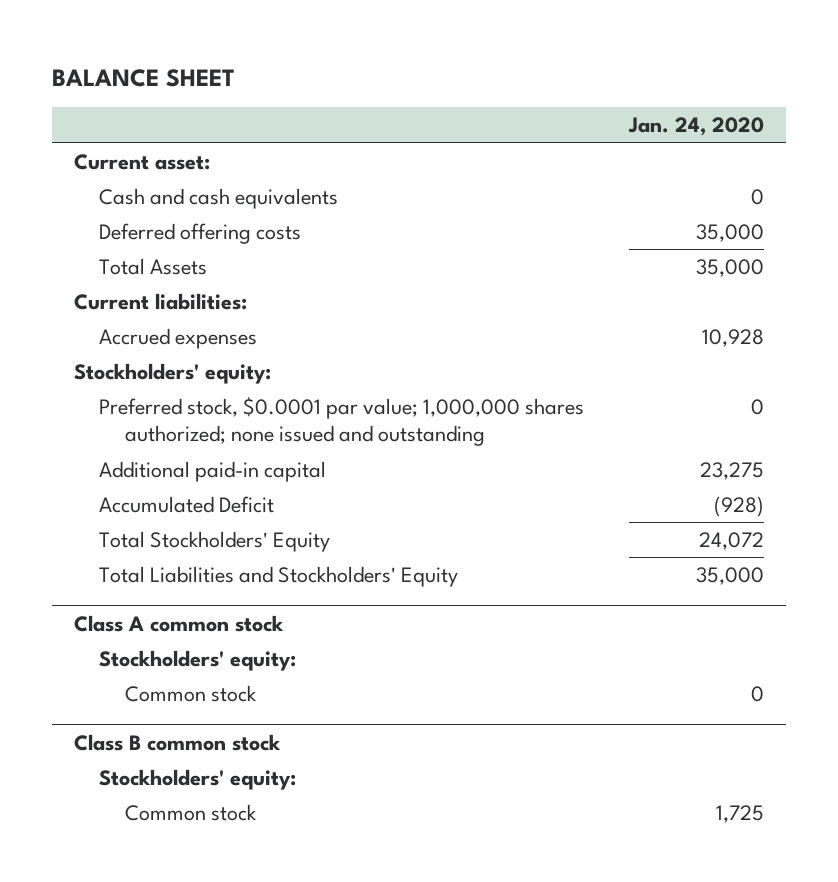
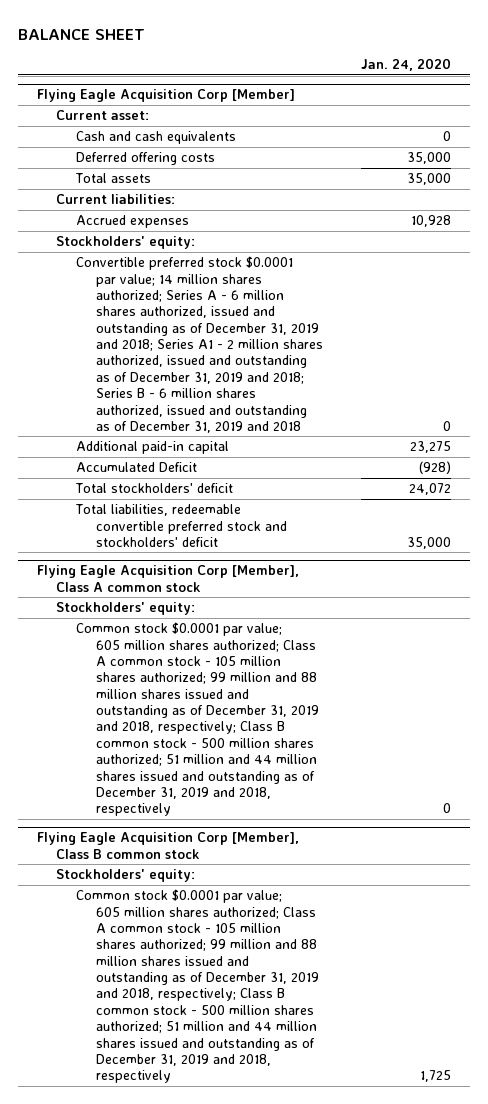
none -> [36,89,295,103] Flying Eagle Acquisition Corp [Member]
[99,257,208,275] Total Assets -> [74,173,151,184] Total assets
[99,396,585,447] Preferred stock, $0.0001 par value; 1,000,000 shares authorized; none issued and outstanding -> [75,256,323,433] Convertible preferred stock $0.0001 par value; 14 million shares authorized; Series A - 6 million shares authorized, issued and outstanding as of December 31, 2019 and 2018; Series A1 - 2 million shares authorized, issued and outstanding as of December 31, 2019 and 2018; Series B - 6 million shares authorized, issued and outstanding as of December 31, 2019 and 2018
[74,614,285,632] Class A common stock -> none
[99,530,331,552] Total Stockholders' Equity -> [74,483,233,494] Total stockholders' deficit
[99,565,459,587] Total Liabilities and Stockholders' Equity -> [74,504,287,547] Total liabilities, redeemable convertible preferred stock and stockholders' deficit
none -> [36,565,299,592] Flying Eagle Acquisition Corp [Member], Class A common stock
[74,733,282,751] Class B common stock -> none
[124,684,257,702] Common stock -> [75,622,319,817] Common stock $0.0001 par value; 605 million shares authorized; Class A common stock - 105 million shares authorized; 99 million and 88 million shares issued and outstanding as of December 31, 2019 and 2018, respectively; Class B common stock - 500 million shares authorized; 51 million and 44 million shares issued and outstanding as of December 31, 2019 and 2018, respectively
none -> [36,832,299,859] Flying Eagle Acquisition Corp [Member], Class B common stock
[124,803,257,821] Common stock -> [75,889,319,1084] Common stock $0.0001 par value; 605 million shares authorized; Class A common stock - 105 million shares authorized; 99 million and 88 million shares issued and outstanding as of December 31, 2019 and 2018, respectively; Class B common stock - 500 million shares authorized; 51 million and 44 million shares issued and outstanding as of December 31, 2019 and 2018, respectively

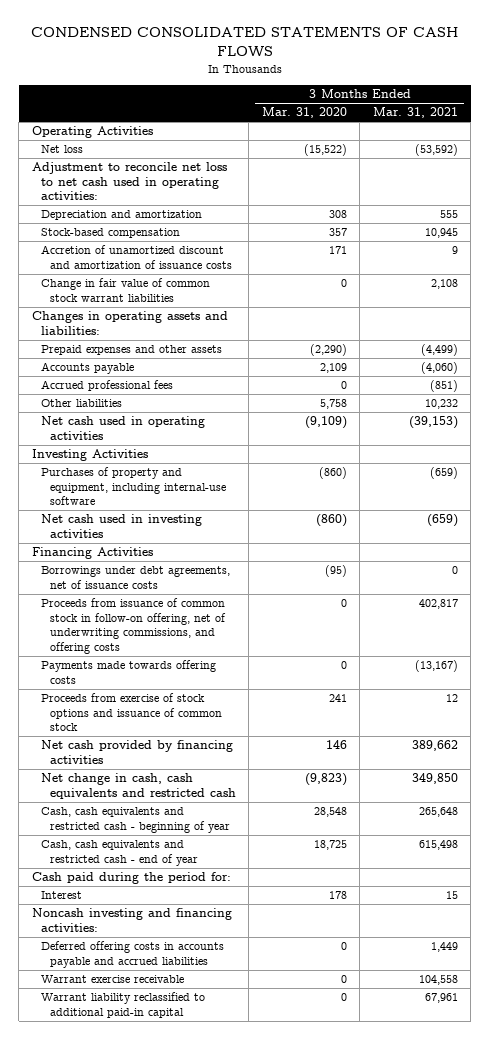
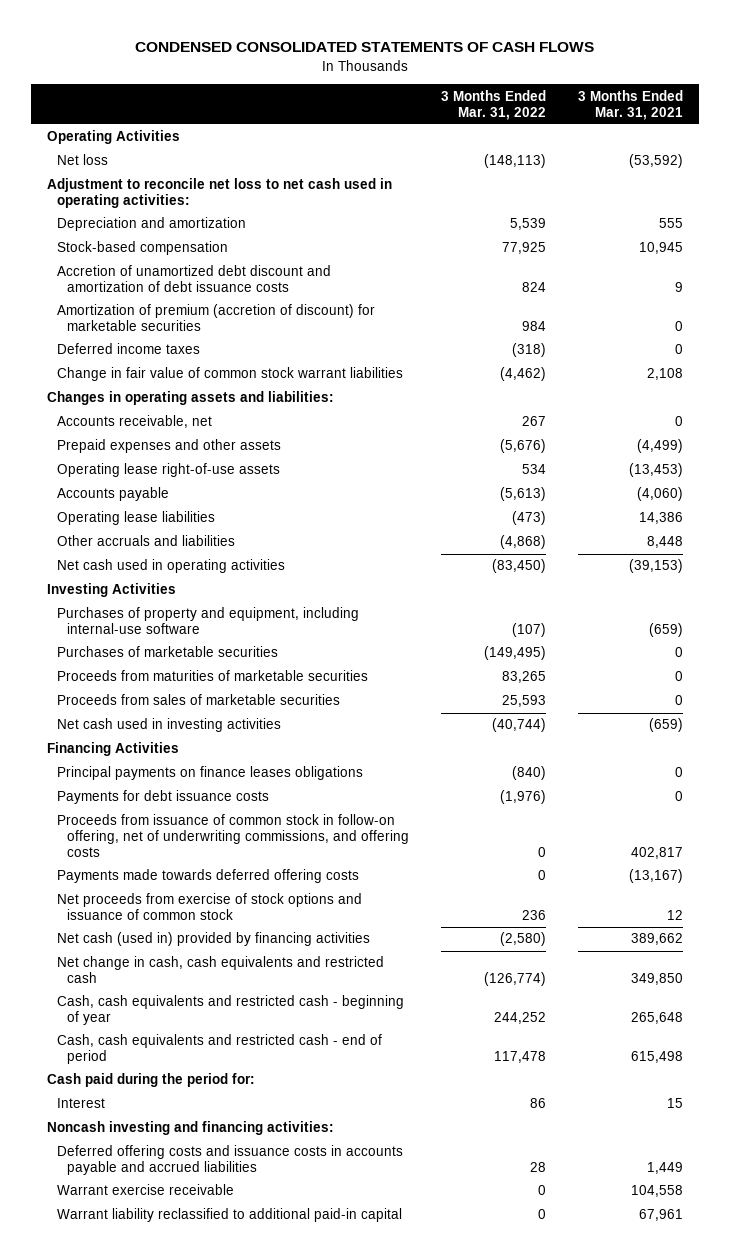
[261,107,347,119] Mar. 31, 2020 -> none
none -> [440,89,546,120] 3 Months Ended Mar. 31, 2022
[40,245,232,269] Accretion of unamortized discount and amortization of issuance costs -> [56,265,331,293] Accretion of unamortized debt discount and amortization of debt issuance costs
none -> [56,304,375,332] Amortization of premium (accretion of discount) for marketable securities
none -> [56,343,200,355] Deferred income taxes
none -> [56,415,212,429] Accounts receivable, net
none -> [56,463,280,478] Operating lease right-of-use assets
[40,380,173,392] Accrued professional fees -> none
none -> [56,511,215,526] Operating lease liabilities
[40,399,122,408] Other liabilities -> [56,535,235,547] Other accruals and liabilities
[424,399,458,410] 10,232 -> [647,536,684,549] 8,448
none -> [56,646,278,658] Purchases of marketable securities
none -> [56,670,368,682] Proceeds from maturities of marketable securities
none -> [56,694,340,706] Proceeds from sales of marketable securities
[40,566,230,589] Borrowings under debt agreements, net of issuance costs -> none
none -> [56,766,363,781] Principal payments on finance leases obligations
none -> [56,790,269,805] Payments for debt issuance costs
[40,660,216,684] Payments made towards offering costs -> [56,869,359,884] Payments made towards deferred offering costs
[40,693,222,732] Proceeds from exercise of stock options and issuance of common stock -> [56,893,362,921] Net proceeds from exercise of stock options and issuance of common stock
[40,740,233,764] Net cash provided by financing activities -> [56,932,370,947] Net cash (used in) provided by financing activities
[40,840,198,866] Cash, cash equivalents and restricted cash - end of year -> [56,1034,382,1065] Cash, cash equivalents and restricted cash - end of period
[40,941,224,968] Deferred offering costs in accounts payable and accrued liabilities -> [56,1145,403,1176] Deferred offering costs and issuance costs in accounts payable and accrued liabilities

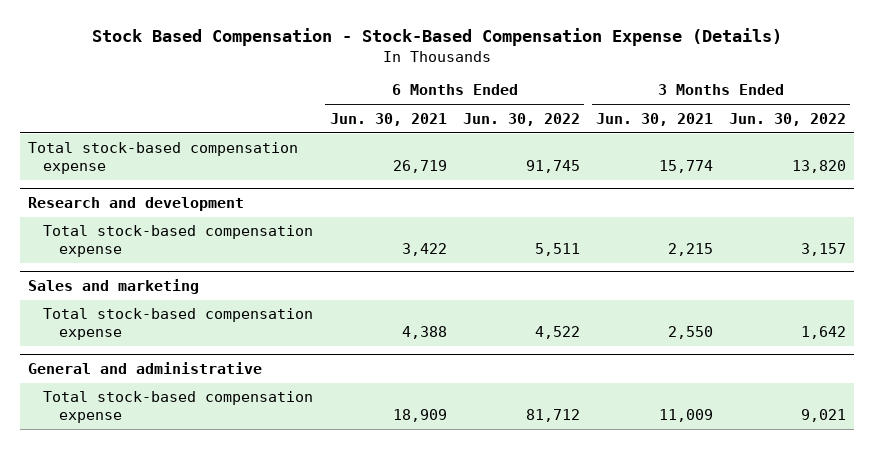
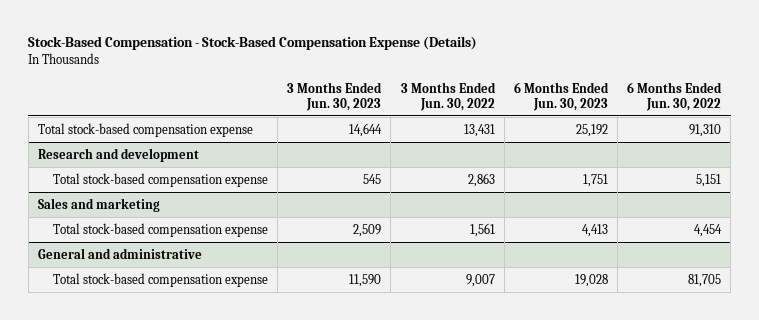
[92,28,783,47] Stock Based Compensation - Stock-Based Compensation Expense (Details) -> [28,36,478,51] Stock-Based Compensation - Stock-Based Compensation Expense (Details)
[329,112,447,126] Jun. 30, 2021 -> none
[595,112,713,126] Jun. 30, 2021 -> none
none -> [287,81,383,111] 3 Months Ended Jun. 30, 2023
none -> [513,81,609,111] 6 Months Ended Jun. 30, 2023
[525,159,580,173] 91,745 -> [689,123,722,137] 91,310
[792,159,847,173] 13,820 -> [463,123,495,137] 13,431
[534,242,580,256] 5,511 -> [696,173,722,187] 5,151
[801,242,847,256] 3,157 -> [467,172,495,187] 2,863
[534,325,580,339] 4,522 -> [694,223,723,237] 4,454
[801,325,847,339] 1,642 -> [469,222,495,237] 1,561
[525,408,580,422] 81,712 -> [688,273,722,287] 81,705
[801,408,847,422] 9,021 -> [465,273,495,287] 9,007

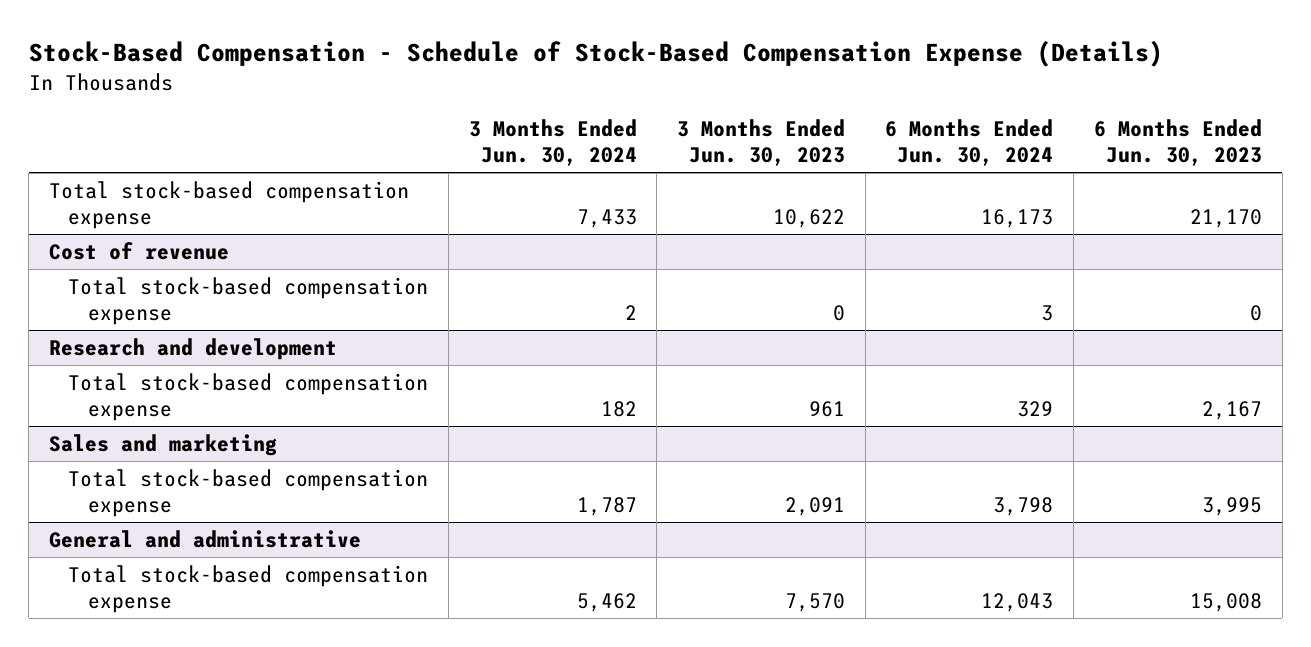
[28,36,478,51] Stock-Based Compensation - Stock-Based Compensation Expense (Details) -> [28,40,1163,68] Stock-Based Compensation - Schedule of Stock-Based Compensation Expense (Details)
[400,81,496,111] 3 Months Ended Jun. 30, 2022 -> none
[627,81,723,111] 6 Months Ended Jun. 30, 2022 -> none
none -> [468,118,637,167] 3 Months Ended Jun. 30, 2024
none -> [885,118,1054,167] 6 Months Ended Jun. 30, 2024
[349,122,383,137] 14,644 -> [773,209,846,229] 10,622
[575,123,608,137] 25,192 -> [1189,209,1262,229] 21,170
none -> [48,241,229,260] Cost of revenue
none -> [68,276,429,326] Total stock-based compensation expense
[363,173,382,184] 545 -> [809,401,846,418] 961
[582,173,608,187] 1,751 -> [1201,401,1262,421] 2,167
[353,223,382,237] 2,509 -> [785,497,846,517] 2,091
[581,223,608,237] 4,413 -> [1201,497,1262,517] 3,995
[349,273,382,287] 11,590 -> [785,593,846,613] 7,570
[574,273,608,287] 19,028 -> [1189,593,1262,613] 15,008

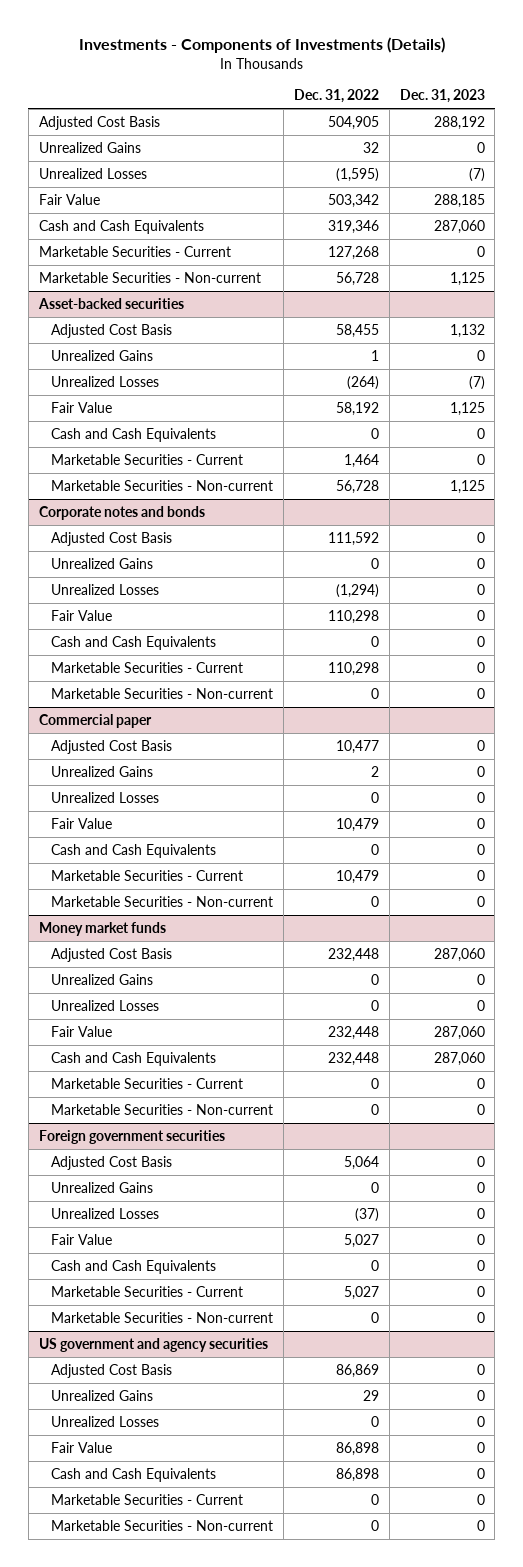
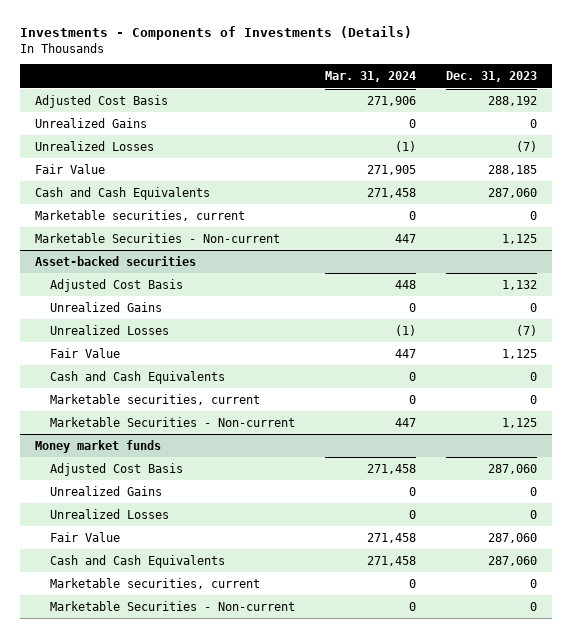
[293,89,379,104] Dec. 31, 2022 -> none
none -> [325,71,417,83] Mar. 31, 2024
[38,245,231,257] Marketable Securities - Current -> [34,209,245,221] Marketable securities, current
[51,453,244,465] Marketable Securities - Current -> [50,393,261,405] Marketable securities, current
[38,505,205,520] Corporate notes and bonds -> none
[51,531,173,546] Adjusted Cost Basis -> none
[51,557,154,569] Unrealized Gains -> none
[51,583,160,595] Unrealized Losses -> none
[51,609,113,621] Fair Value -> none
[51,635,217,650] Cash and Cash Equivalents -> none
[51,661,244,673] Marketable Securities - Current -> none
[51,687,274,699] Marketable Securities - Non-current -> none
[38,713,152,728] Commercial paper -> none
[51,739,173,754] Adjusted Cost Basis -> none
[51,765,154,777] Unrealized Gains -> none
[51,791,160,803] Unrealized Losses -> none
[51,817,113,829] Fair Value -> none
[51,843,217,858] Cash and Cash Equivalents -> none
[51,869,244,881] Marketable Securities - Current -> none
[51,895,274,907] Marketable Securities - Non-current -> none
[51,1103,274,1115] Marketable Securities - Non-current -> none
[38,1129,225,1144] Foreign government securities -> none
[51,1155,173,1170] Adjusted Cost Basis -> none
[51,1181,154,1193] Unrealized Gains -> none
[51,1207,160,1219] Unrealized Losses -> none
[51,1233,113,1245] Fair Value -> none
[51,1259,217,1274] Cash and Cash Equivalents -> none
[51,1285,244,1297] Marketable Securities - Current -> none
[51,1311,274,1323] Marketable Securities - Non-current -> none
[38,1337,268,1352] US government and agency securities -> none
[51,1363,173,1378] Adjusted Cost Basis -> none
[51,1389,154,1401] Unrealized Gains -> none
[51,1415,160,1427] Unrealized Losses -> none
[51,1441,113,1453] Fair Value -> none
[51,1467,217,1482] Cash and Cash Equivalents -> none
[51,1493,244,1505] Marketable Securities - Current -> none
[51,1077,244,1089] Marketable Securities - Current -> [50,577,261,589] Marketable securities, current

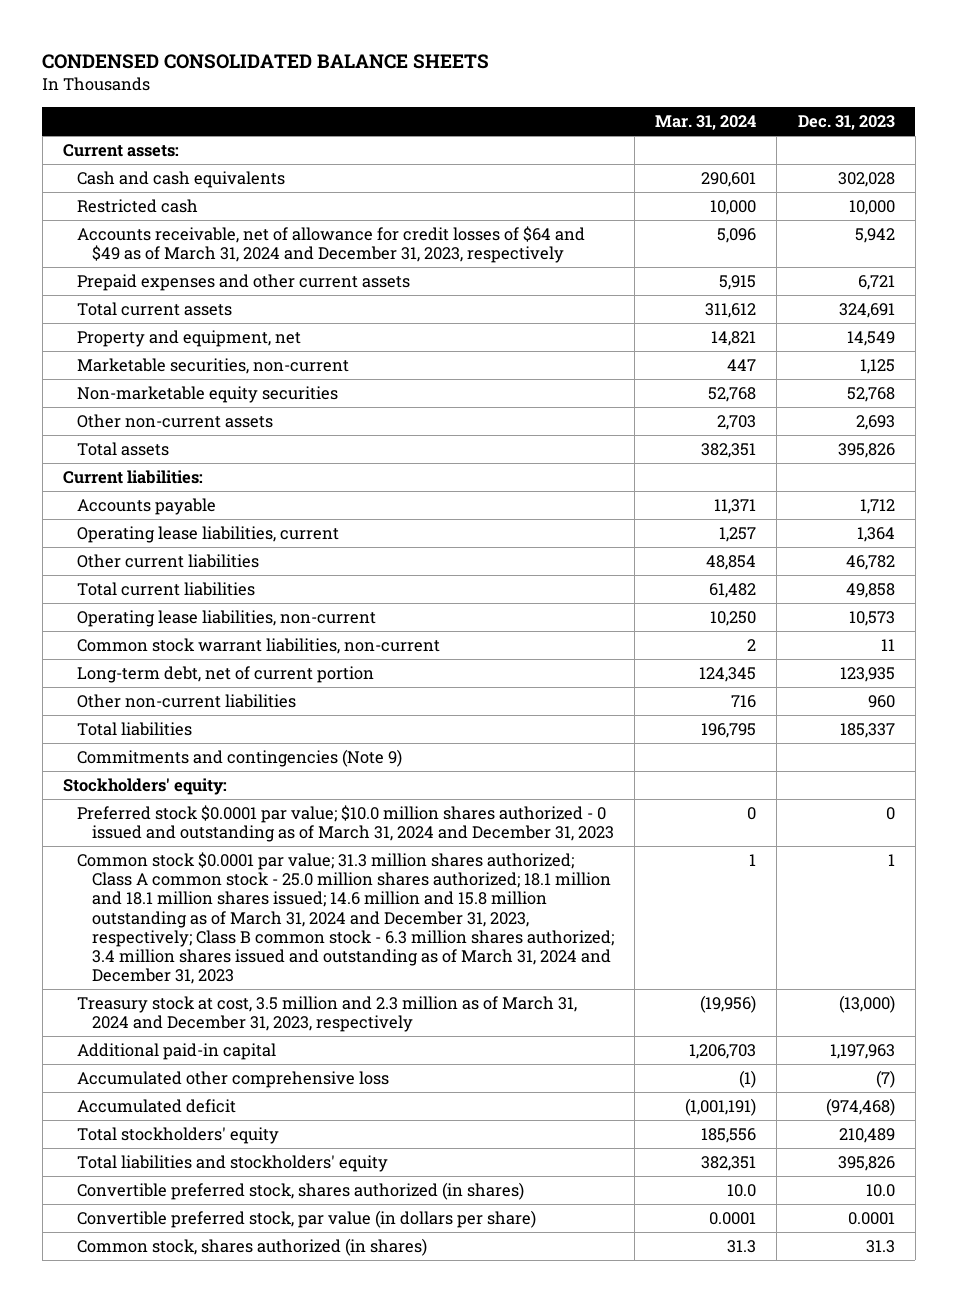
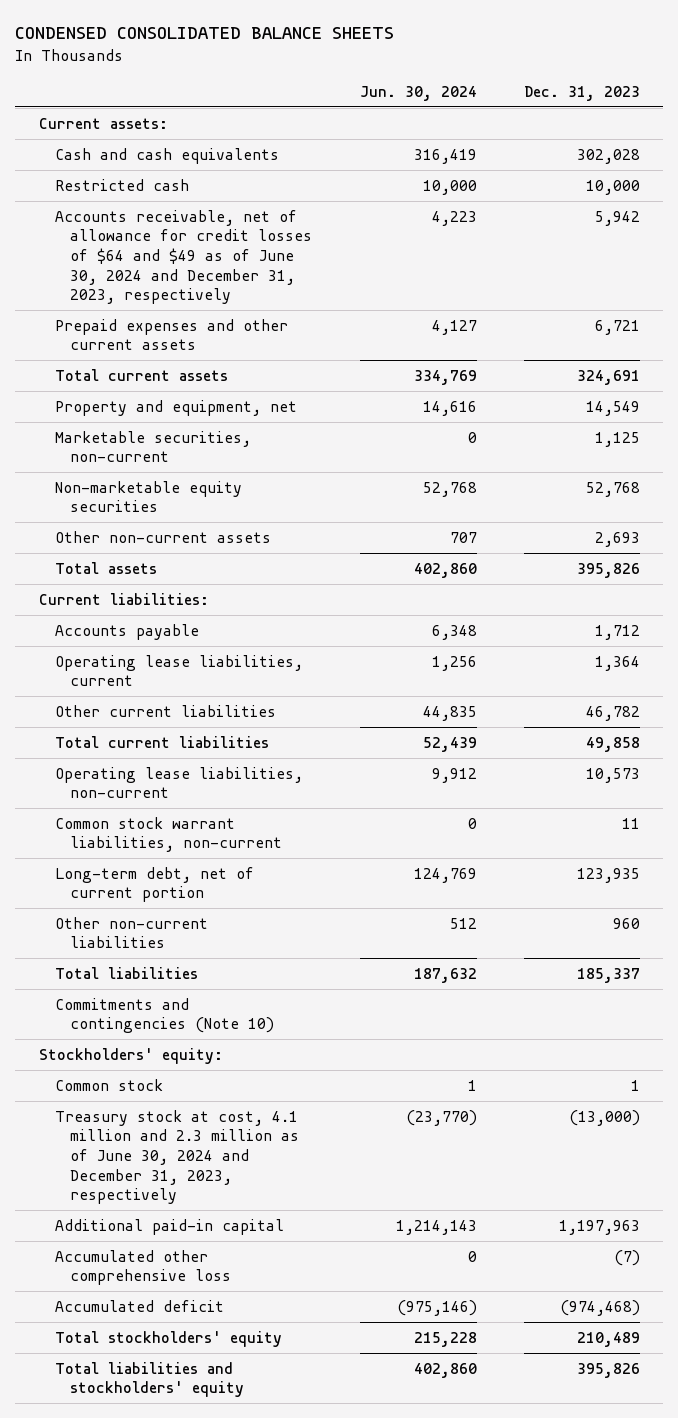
[655,115,757,131] Mar. 31, 2024 -> none
none -> [359,86,477,102] Jun. 30, 2024
[77,226,586,264] Accounts receivable, net of allowance for credit losses of $64 and $49 as of March 31, 2024 and December 31, 2023, respectively -> [54,209,313,305] Accounts receivable, net of allowance for credit losses of $64 and $49 as of June 30, 2024 and December 31, 2023, respectively
[77,749,403,768] Commitments and contingencies (Note 9) -> [54,997,275,1034] Commitments and contingencies (Note 10)
[77,805,614,843] Preferred stock $0.0001 par value; $10.0 million shares authorized - 0 issued and outstanding as of March 31, 2024 and December 31, 2023 -> none
[77,852,614,984] Common stock $0.0001 par value; 31.3 million shares authorized; Class A common stock - 25.0 million shares authorized; 18.1 million and 18.1 million shares issued; 14.6 million and 15.8 million outstanding as of March 31, 2024 and December 31, 2023, respectively; Class B common stock - 6.3 million shares authorized; 3.4 million shares issued and outstanding as of March 31, 2024 and December 31, 2023 -> [54,1078,163,1091] Common stock
[77,996,578,1033] Treasury stock at cost, 3.5 million and 2.3 million as of March 31, 2024 and December 31, 2023, respectively -> [54,1109,300,1205] Treasury stock at cost, 4.1 million and 2.3 million as of June 30, 2024 and December 31, 2023, respectively
[77,1182,525,1201] Convertible preferred stock, shares authorized (in shares) -> none
[77,1210,537,1229] Convertible preferred stock, par value (in dollars per share) -> none
[77,1238,428,1257] Common stock, shares authorized (in shares) -> none

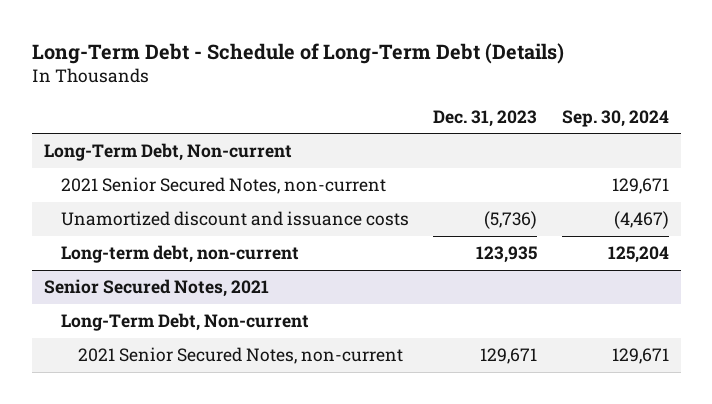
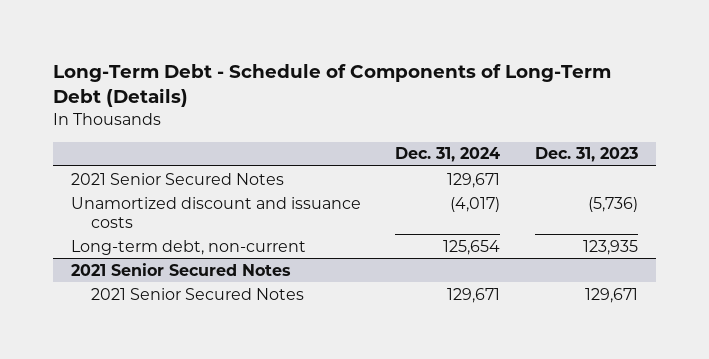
[31,42,564,64] Long-Term Debt - Schedule of Long-Term Debt (Details) -> [53,64,612,108] Long-Term Debt - Schedule of Components of Long-Term Debt (Details)
[561,109,669,127] Sep. 30, 2024 -> none
none -> [395,147,501,163] Dec. 31, 2024
[43,143,292,162] Long-Term Debt, Non-current -> none
[60,177,386,195] 2021 Senior Secured Notes, non-current -> [70,172,284,185] 2021 Senior Secured Notes
[60,313,309,332] Long-Term Debt, Non-current -> none
[43,279,269,298] Senior Secured Notes, 2021 -> [70,262,291,276] 2021 Senior Secured Notes
[77,347,403,365] 2021 Senior Secured Notes, non-current -> [90,287,304,300] 2021 Senior Secured Notes

